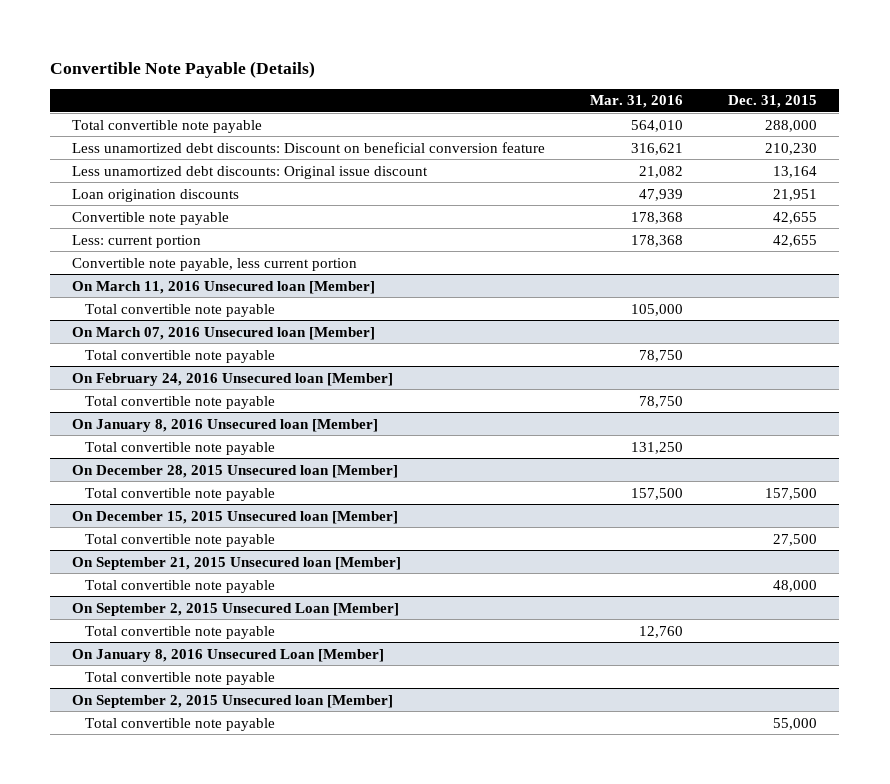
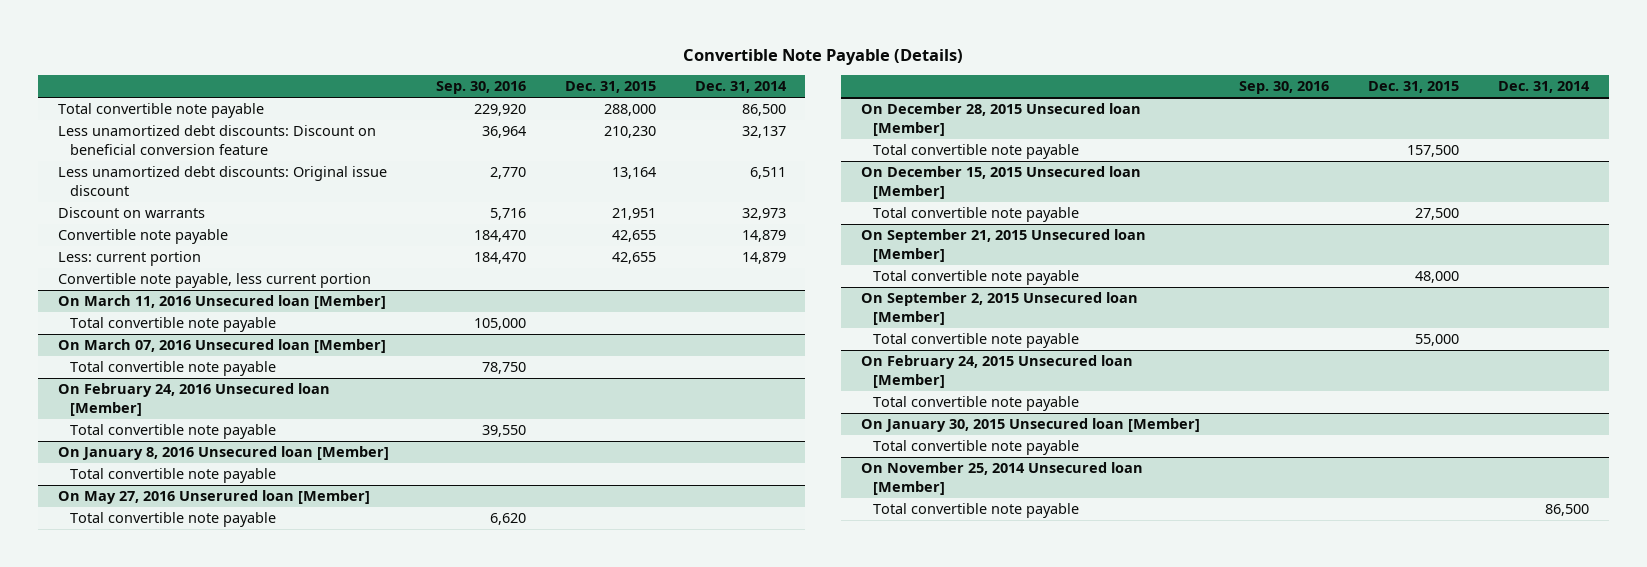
[590,95,684,109] Mar. 31, 2016 -> none
none -> [435,81,526,95] Sep. 30, 2016
none -> [694,81,787,94] Dec. 31, 2014
[72,188,240,202] Loan origination discounts -> [57,207,205,219] Discount on warrants
none -> [57,490,370,505] On May 27, 2016 Unserured loan [Member]
none -> [69,512,276,528] Total convertible note payable
[72,602,400,616] On September 2, 2015 Unsecured Loan [Member] -> none
[85,625,276,639] Total convertible note payable -> none
[72,648,385,662] On January 8, 2016 Unsecured Loan [Member] -> none
[85,671,276,685] Total convertible note payable -> none
none -> [860,355,1133,388] On February 24, 2015 Unsecured loan [Member]
none -> [872,396,1079,412] Total convertible note payable
none -> [860,418,1200,433] On January 30, 2015 Unsecured loan [Member]
none -> [872,440,1079,456] Total convertible note payable
none -> [860,462,1143,495] On November 25, 2014 Unsecured loan [Member]
none -> [872,503,1079,519] Total convertible note payable

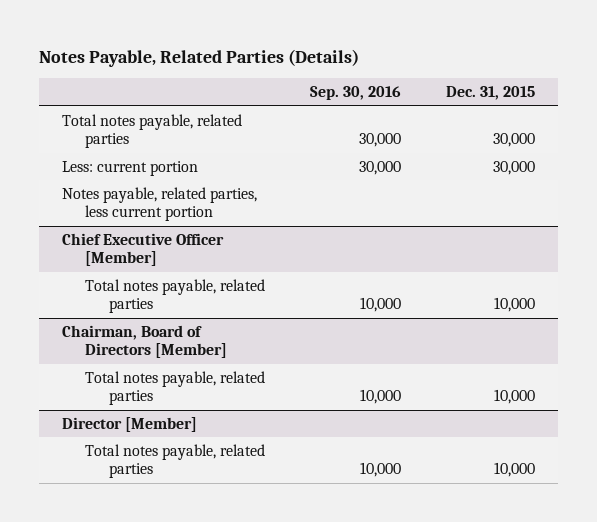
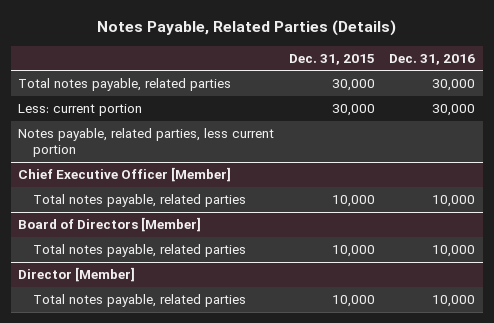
[310,86,402,101] Sep. 30, 2016 -> none
none -> [389,53,476,65] Dec. 31, 2016
[61,324,228,359] Chairman, Board of Directors [Member] -> [18,217,202,233] Board of Directors [Member]

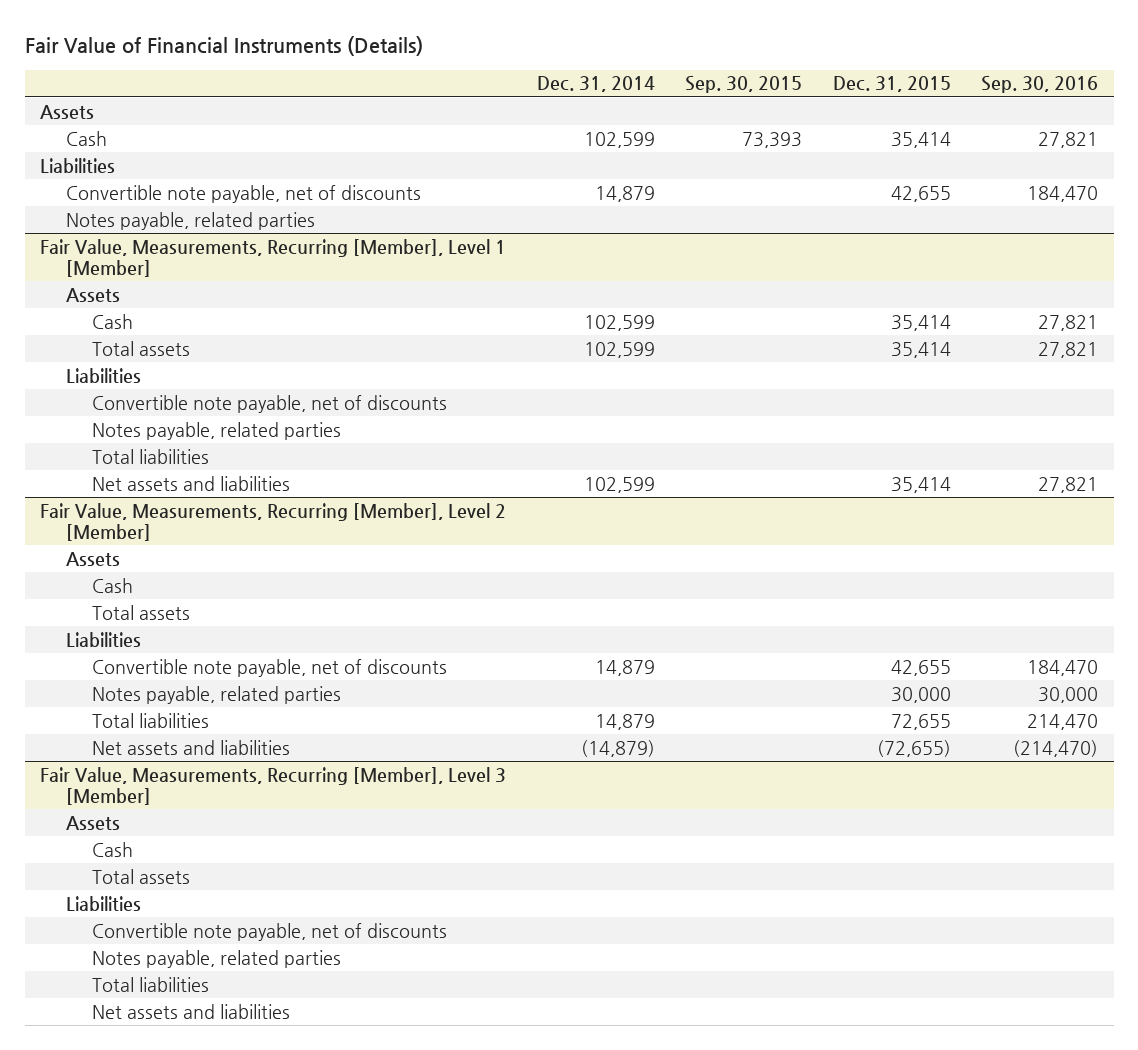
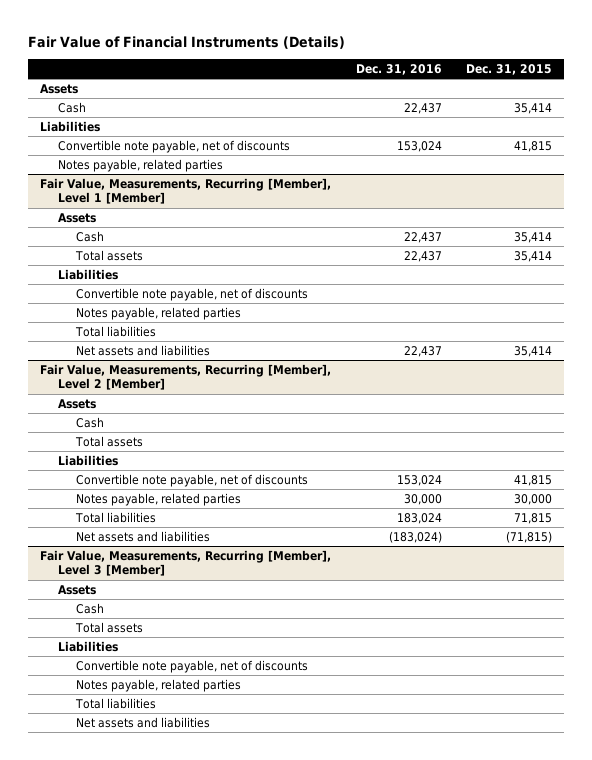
[536,76,655,93] Dec. 31, 2014 -> none
[685,76,803,94] Sep. 30, 2015 -> none
[981,76,1099,94] Sep. 30, 2016 -> none
none -> [355,63,442,75] Dec. 31, 2016
[890,185,951,202] 42,655 -> [513,141,552,153] 41,815
[890,659,951,676] 42,655 -> [513,475,552,487] 41,815
[890,713,951,730] 72,655 -> [513,513,552,525] 71,815
[876,739,951,757] (72,655) -> [505,531,552,544] (71,815)

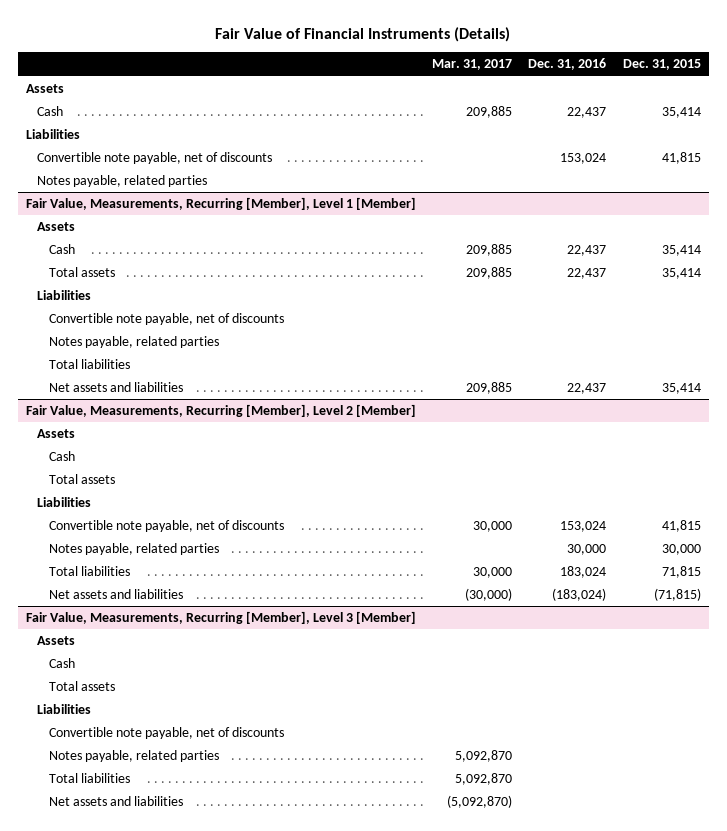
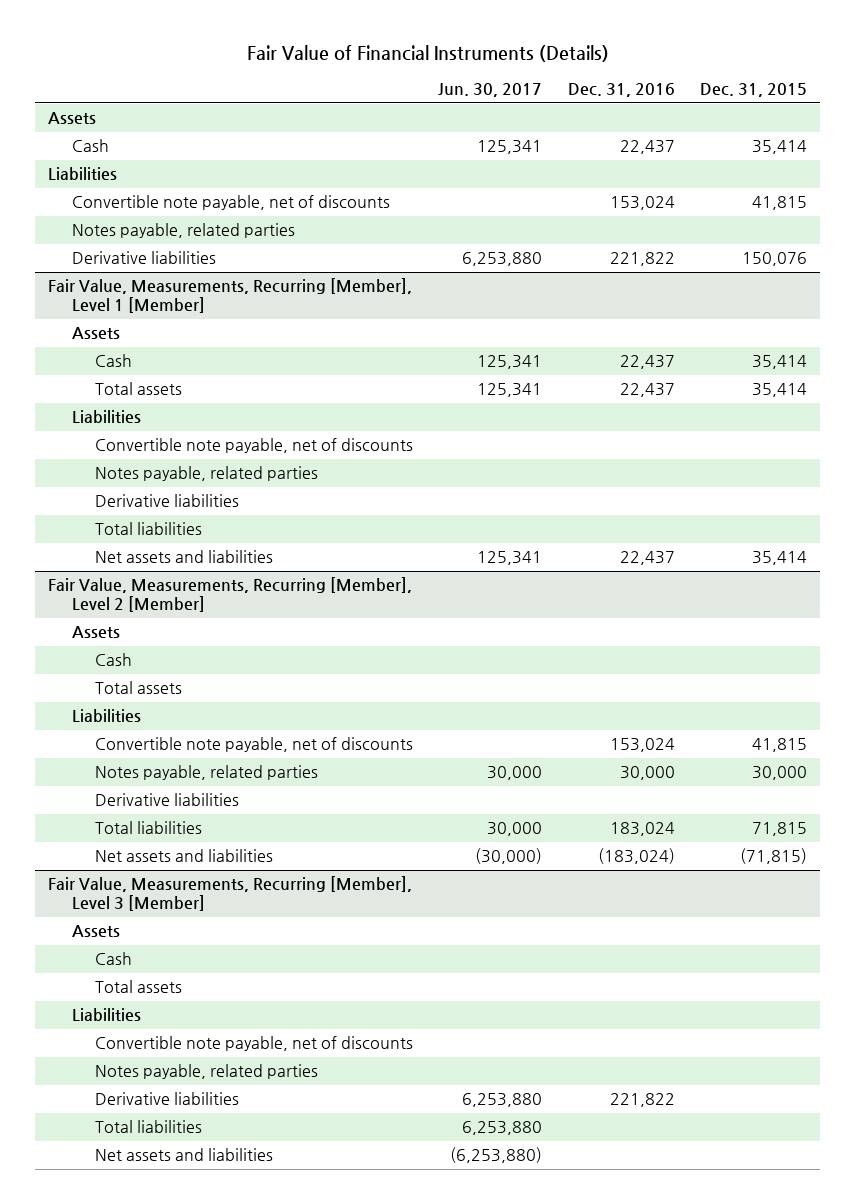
[432,59,513,71] Mar. 31, 2017 -> none
none -> [438,83,543,98] Jun. 30, 2017
none -> [71,251,216,265] Derivative liabilities
none -> [94,494,239,508] Derivative liabilities
none -> [94,793,239,807] Derivative liabilities
none -> [94,1092,239,1106] Derivative liabilities

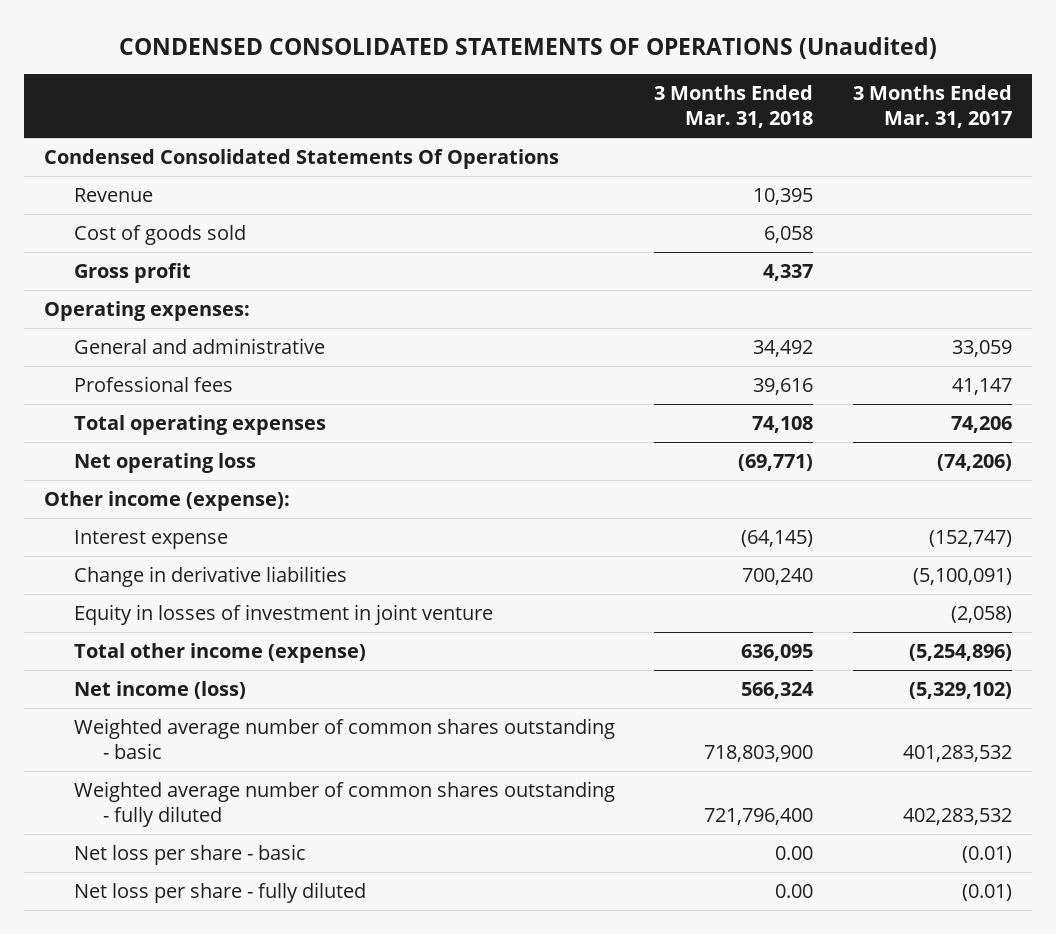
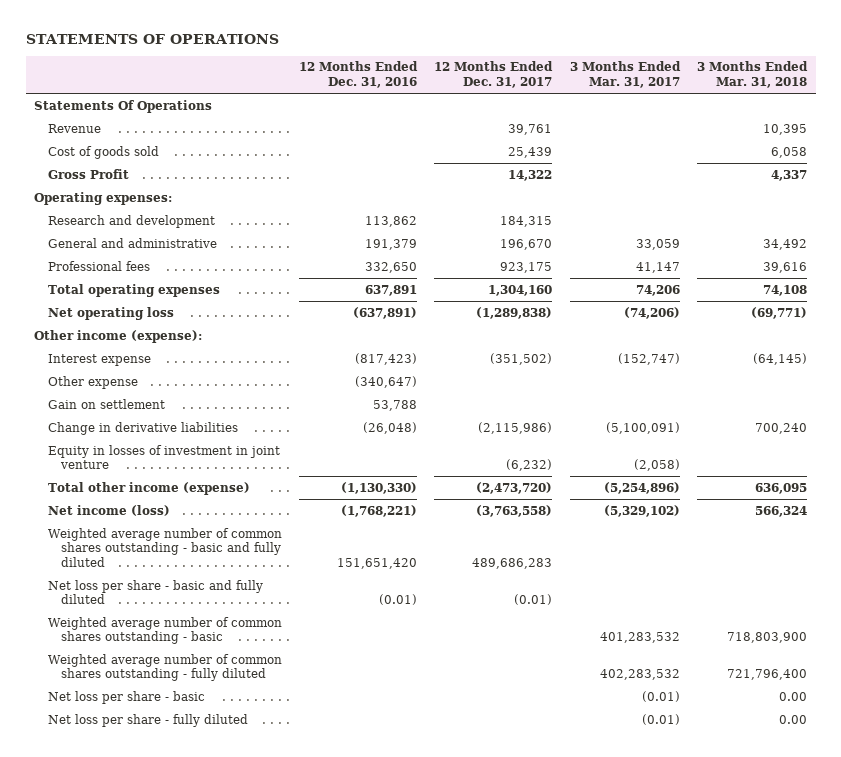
[119,36,938,59] CONDENSED CONSOLIDATED STATEMENTS OF OPERATIONS (Unaudited) -> [25,33,279,44] STATEMENTS OF OPERATIONS
none -> [298,61,418,88] 12 Months Ended Dec. 31, 2016
none -> [434,61,554,88] 12 Months Ended Dec. 31, 2017
[44,148,560,169] Condensed Consolidated Statements Of Operations -> [34,99,213,113] Statements Of Operations
[73,262,191,283] Gross profit -> [47,168,129,179] Gross Profit
none -> [47,214,215,228] Research and development
none -> [47,375,138,389] Other expense
none -> [47,398,165,409] Gain on settlement
none -> [47,527,282,567] Weighted average number of common shares outstanding - basic and fully diluted
none -> [47,579,263,605] Net loss per share - basic and fully diluted

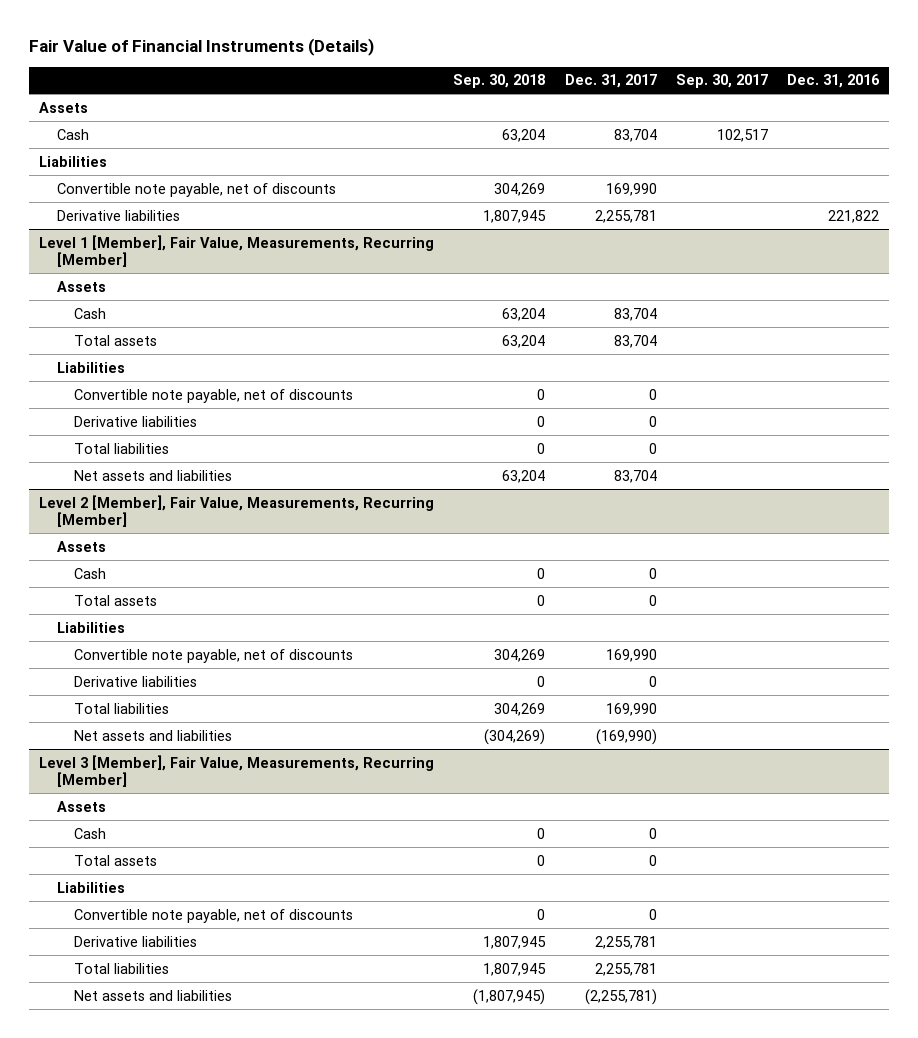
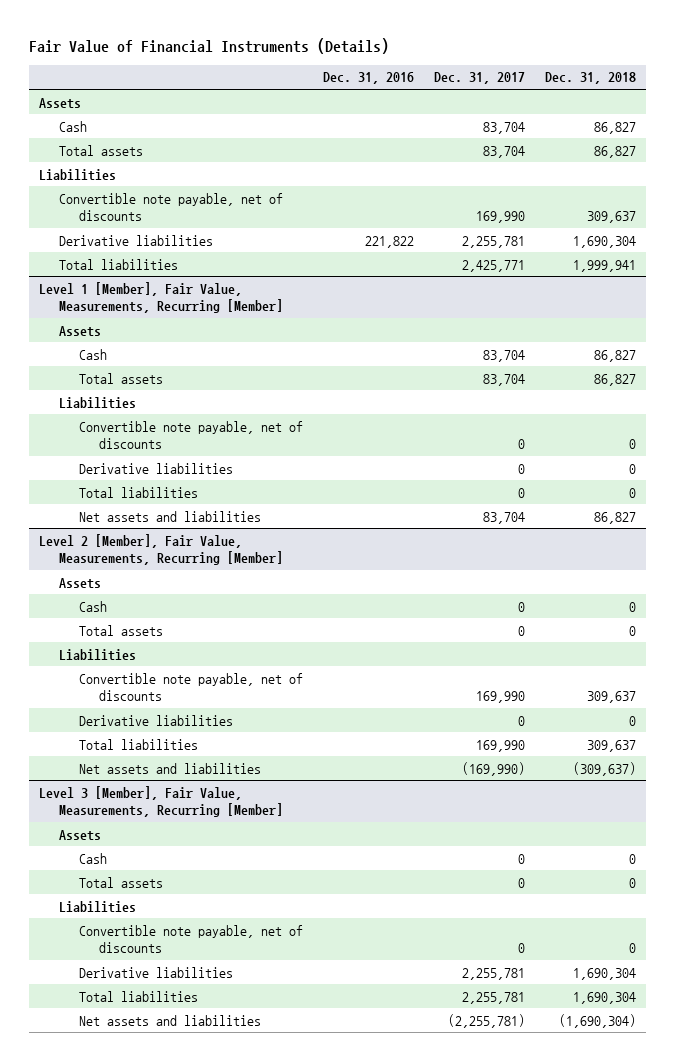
[453,74,546,89] Sep. 30, 2018 -> none
[675,74,768,89] Sep. 30, 2017 -> none
none -> [545,72,637,85] Dec. 31, 2018
none -> [59,144,144,156] Total assets
none -> [59,258,179,270] Total liabilities

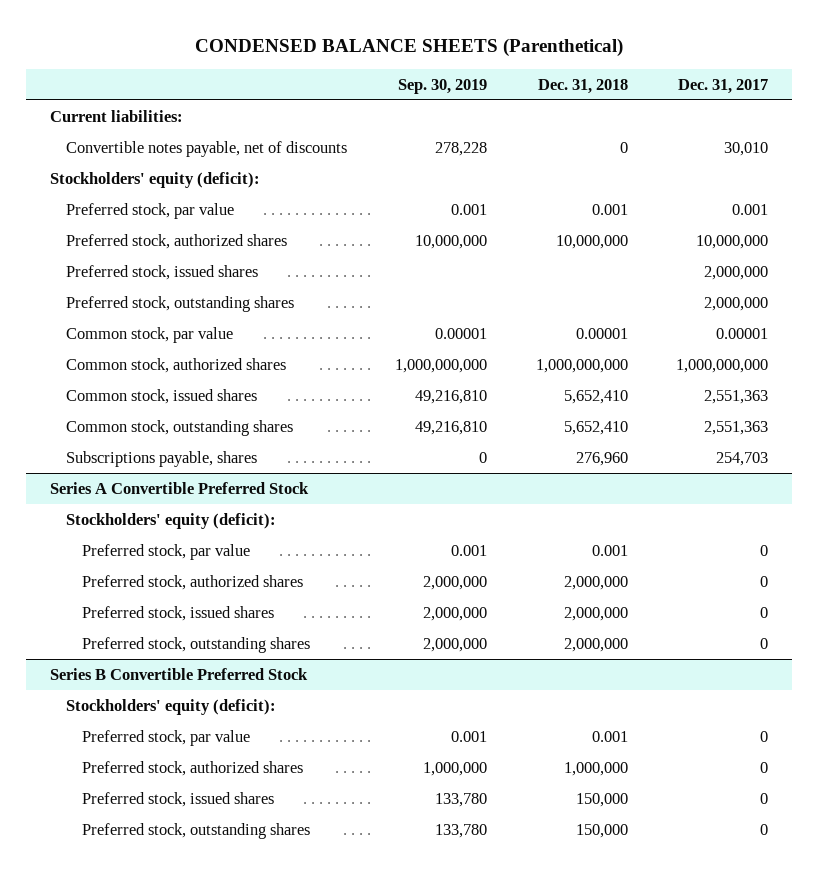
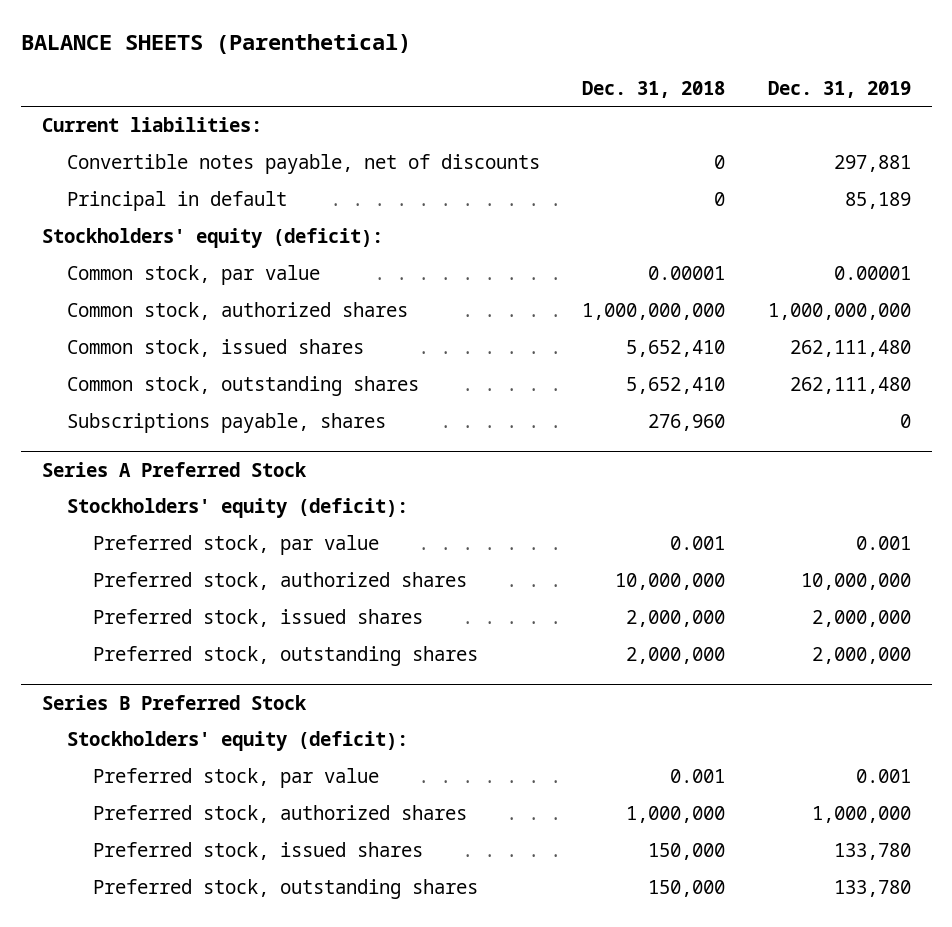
[195,38,624,58] CONDENSED BALANCE SHEETS (Parenthetical) -> [20,34,411,55] BALANCE SHEETS (Parenthetical)
[398,78,488,94] Sep. 30, 2019 -> none
[677,78,768,94] Dec. 31, 2017 -> none
none -> [767,81,911,99] Dec. 31, 2019
none -> [67,191,288,212] Principal in default
[66,202,235,219] Preferred stock, par value -> none
[66,233,288,249] Preferred stock, authorized shares -> none
[66,264,259,280] Preferred stock, issued shares -> none
[66,295,295,312] Preferred stock, outstanding shares -> none
[50,481,310,494] Series A Convertible Preferred Stock -> [41,462,307,478] Series A Preferred Stock
[563,575,628,590] 2,000,000 -> [615,573,726,591] 10,000,000
[50,667,309,680] Series B Convertible Preferred Stock -> [41,695,307,711] Series B Preferred Stock

